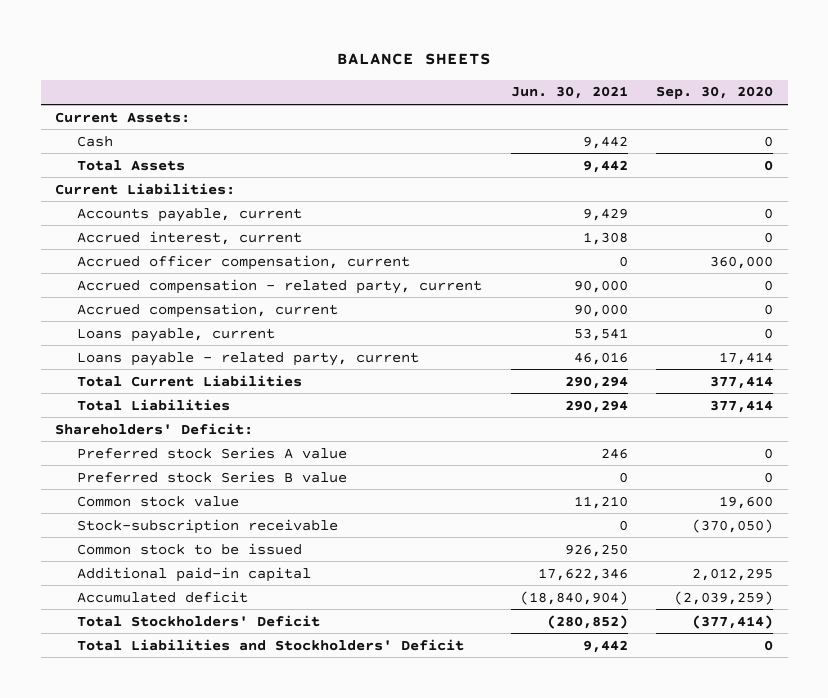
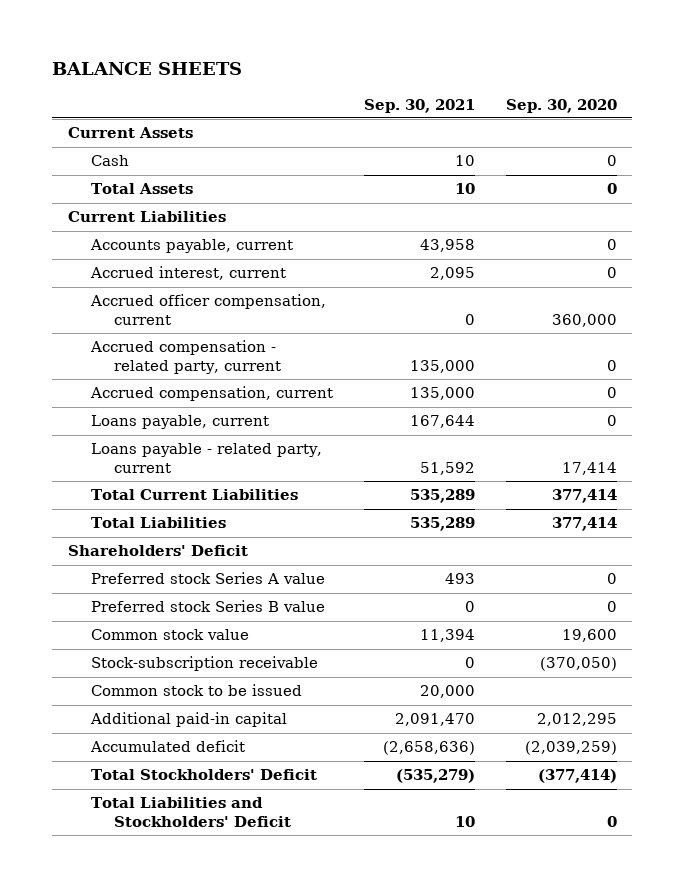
[510,86,628,100] Jun. 30, 2021 -> none
none -> [363,98,475,113] Sep. 30, 2021
[54,111,190,123] Current Assets: -> [67,127,193,139] Current Assets
[54,182,235,195] Current Liabilities: -> [67,211,226,223] Current Liabilities
[54,422,253,435] Shareholders' Deficit: -> [67,545,248,557] Shareholders' Deficit

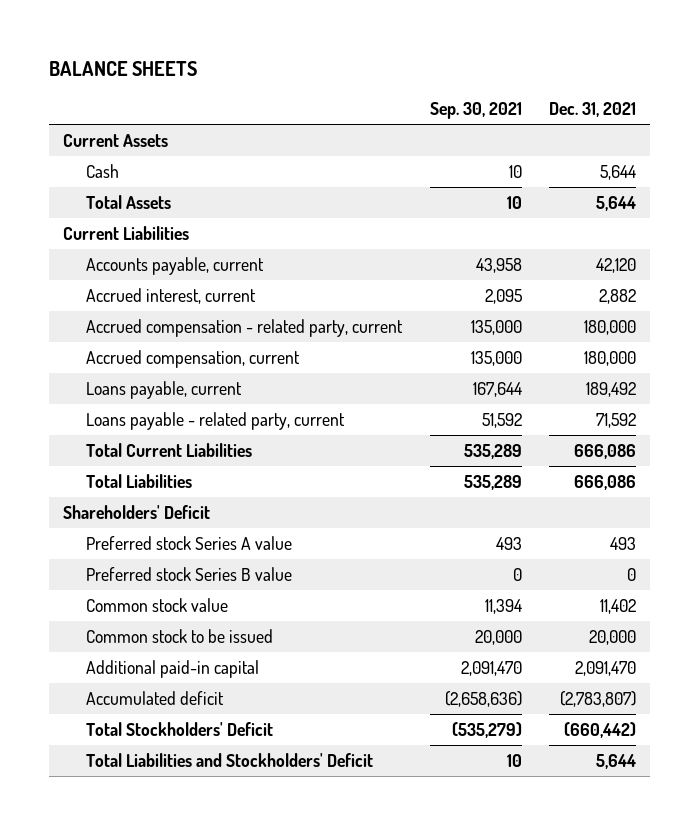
[505,98,617,113] Sep. 30, 2020 -> none
none -> [549,101,637,117] Dec. 31, 2021
[89,294,326,326] Accrued officer compensation, current -> none
[90,656,318,672] Stock-subscription receivable -> none

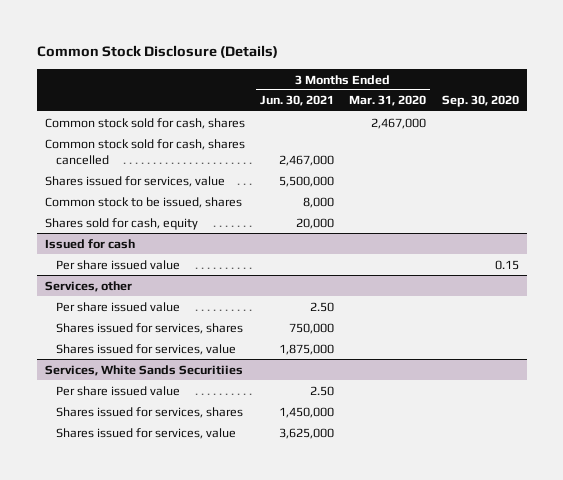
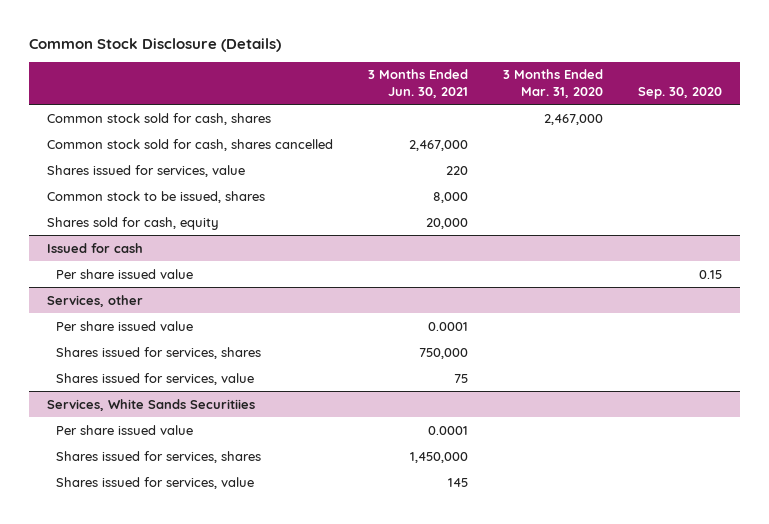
[278,175,334,187] 5,500,000 -> [445,165,468,175] 220
[309,301,334,312] 2.50 -> [427,321,468,331] 0.0001
[278,343,334,355] 1,875,000 -> [453,373,468,383] 75
[309,385,334,396] 2.50 -> [427,425,468,435] 0.0001
[278,427,334,439] 3,625,000 -> [447,477,468,487] 145

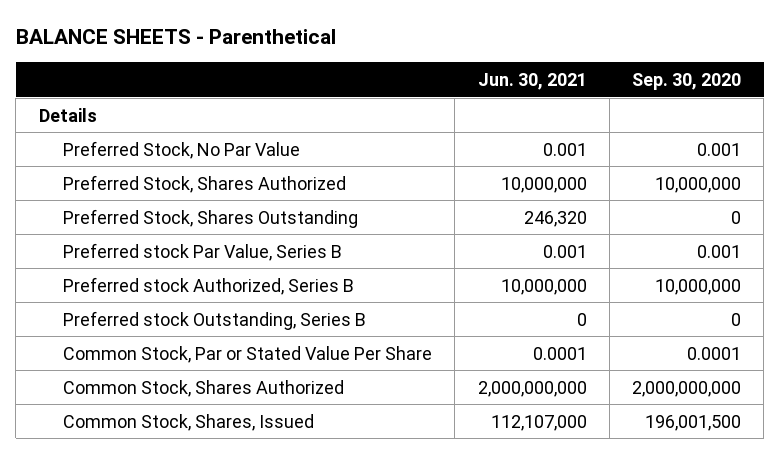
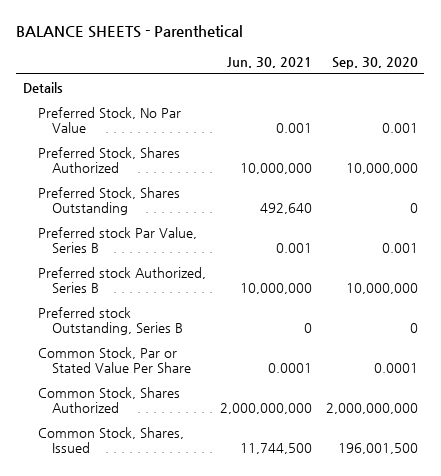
[523,210,587,227] 246,320 -> [259,202,312,214] 492,640
[490,414,587,431] 112,107,000 -> [239,442,312,454] 11,744,500

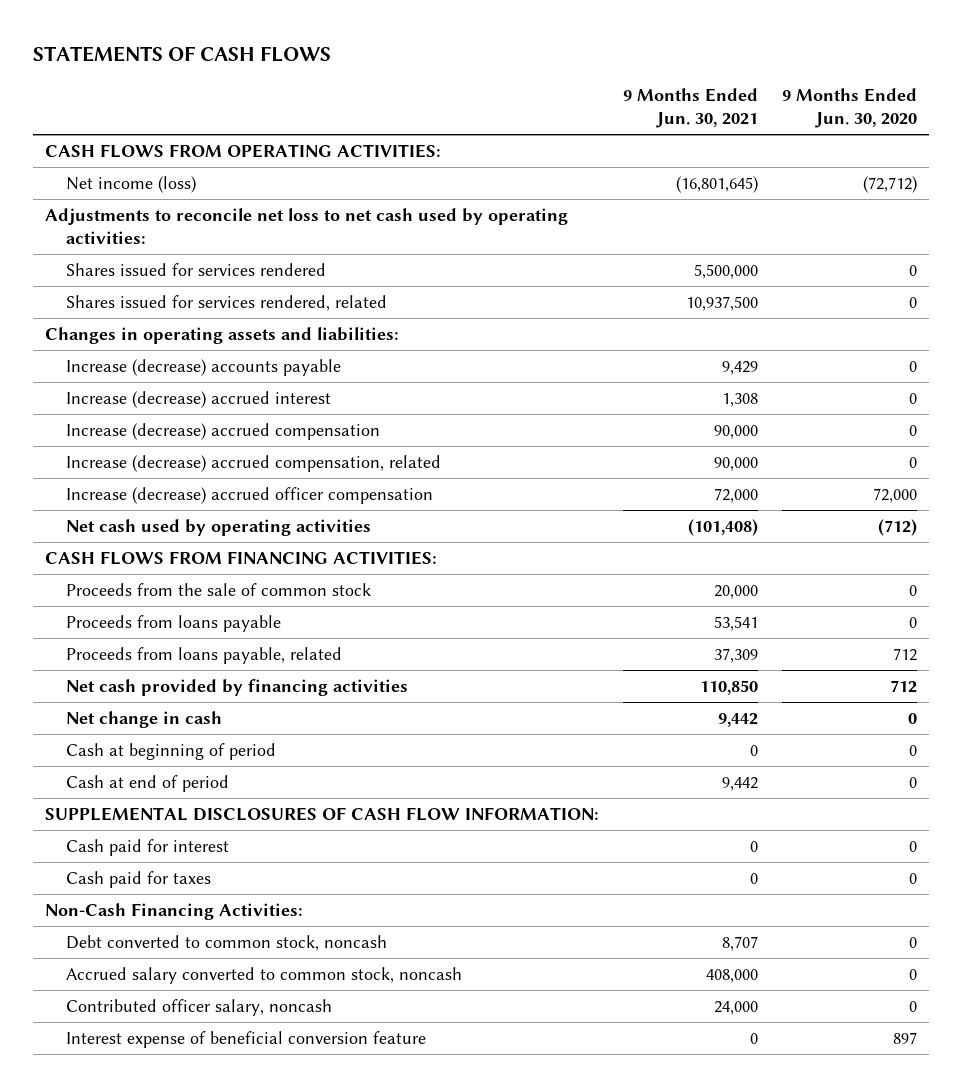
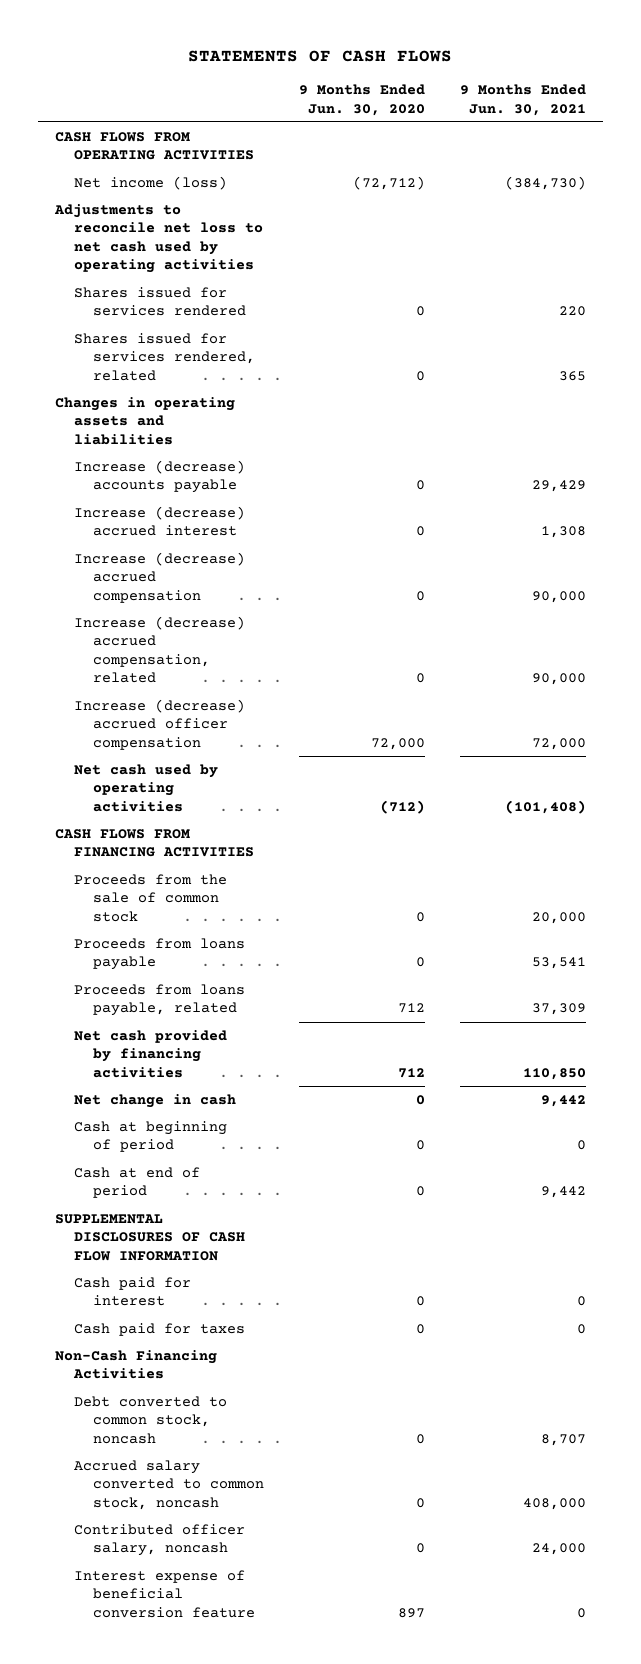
[45,143,442,158] CASH FLOWS FROM OPERATING ACTIVITIES: -> [55,132,255,161] CASH FLOWS FROM OPERATING ACTIVITIES
[676,175,759,193] (16,801,645) -> [504,176,586,191] (384,730)
[45,207,569,245] Adjustments to reconcile net loss to net cash used by operating activities: -> [54,204,264,274] Adjustments to reconcile net loss to net cash used by operating activities
[694,263,759,279] 5,500,000 -> [558,306,586,317] 220
[686,295,759,311] 10,937,500 -> [558,370,586,381] 365
[45,326,400,344] Changes in operating assets and liabilities: -> [55,397,236,445] Changes in operating assets and liabilities
[722,360,759,375] 9,429 -> [531,480,586,493] 29,429
[45,550,438,565] CASH FLOWS FROM FINANCING ACTIVITIES: -> [55,829,255,858] CASH FLOWS FROM FINANCING ACTIVITIES
[45,806,600,821] SUPPLEMENTAL DISCLOSURES OF CASH FLOW INFORMATION: -> [55,1214,246,1261] SUPPLEMENTAL DISCLOSURES OF CASH FLOW INFORMATION
[45,902,304,920] Non-Cash Financing Activities: -> [55,1350,218,1380] Non-Cash Financing Activities

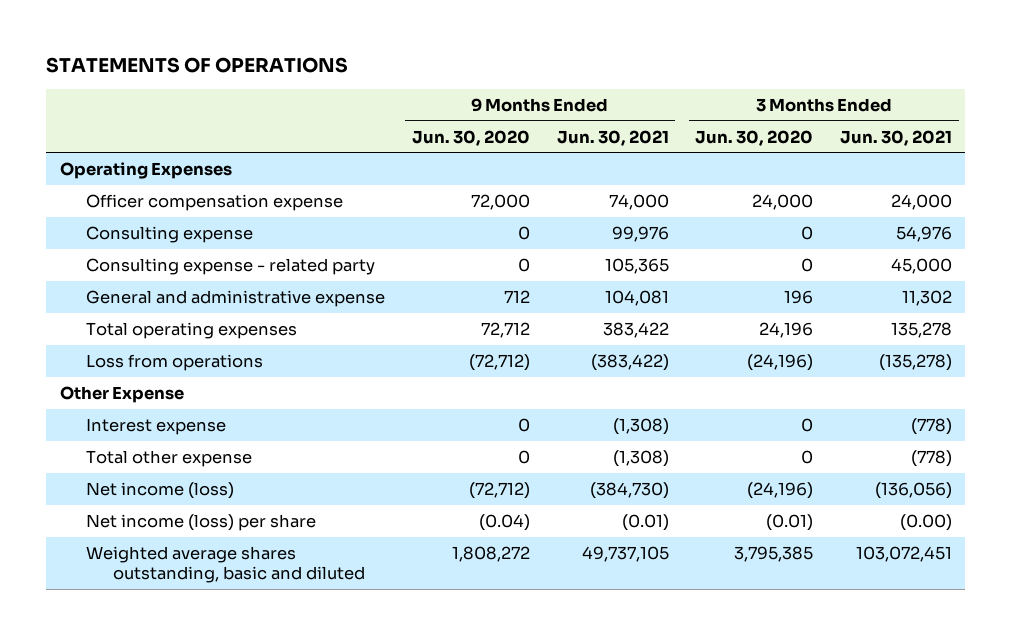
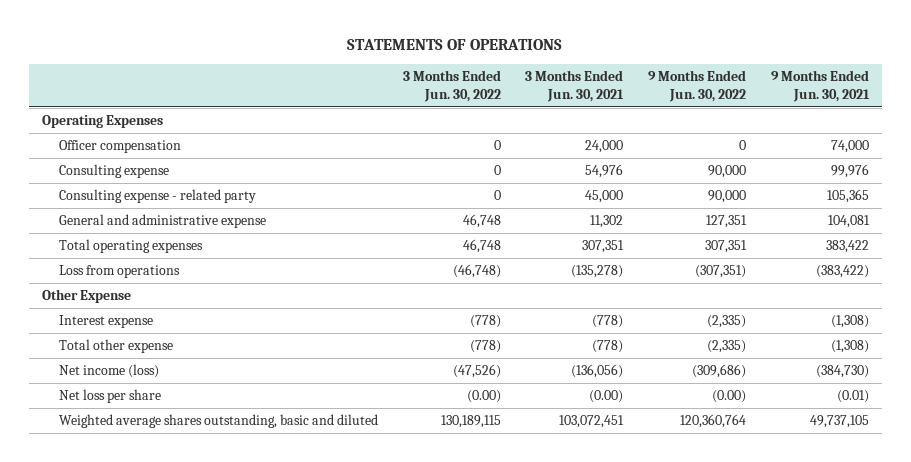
[412,129,531,146] Jun. 30, 2020 -> none
[695,129,814,146] Jun. 30, 2020 -> none
none -> [402,70,501,102] 3 Months Ended Jun. 30, 2022
none -> [648,70,747,102] 9 Months Ended Jun. 30, 2022
[86,193,344,211] Officer compensation expense -> [58,140,181,154] Officer compensation
[891,321,953,338] 135,278 -> [582,240,625,254] 307,351
[86,513,317,531] Net income (loss) per share -> [58,389,161,404] Net loss per share

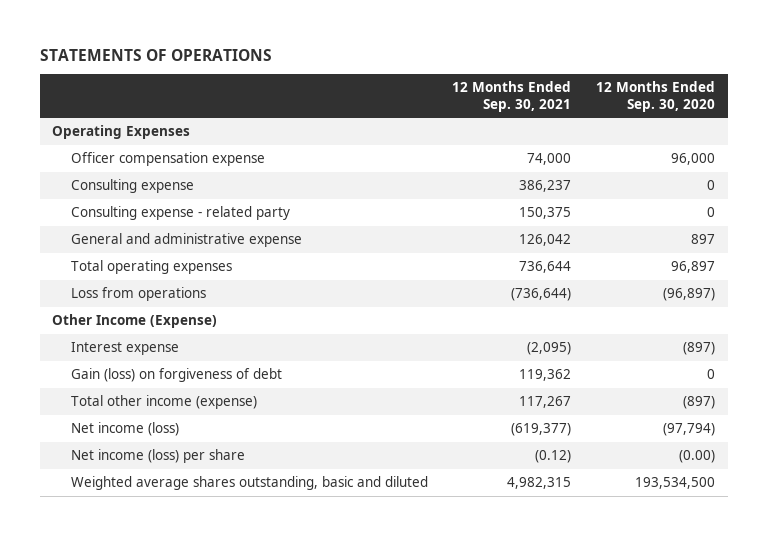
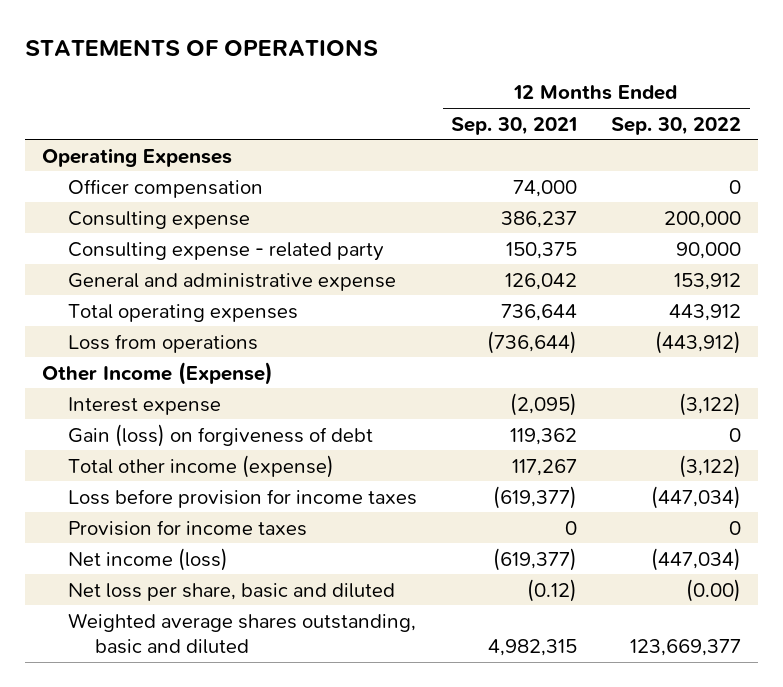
[596,81,716,112] 12 Months Ended Sep. 30, 2020 -> none
none -> [611,116,742,135] Sep. 30, 2022
[70,152,265,167] Officer compensation expense -> [68,178,264,198] Officer compensation
none -> [68,488,418,508] Loss before provision for income taxes
none -> [68,519,308,536] Provision for income taxes
[70,449,245,464] Net income (loss) per share -> [68,582,396,601] Net loss per share, basic and diluted

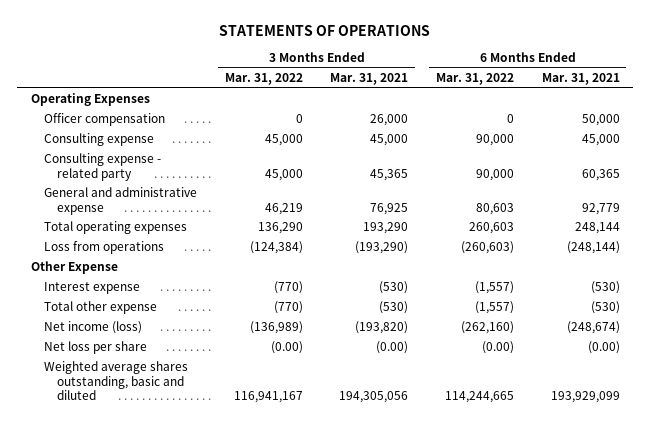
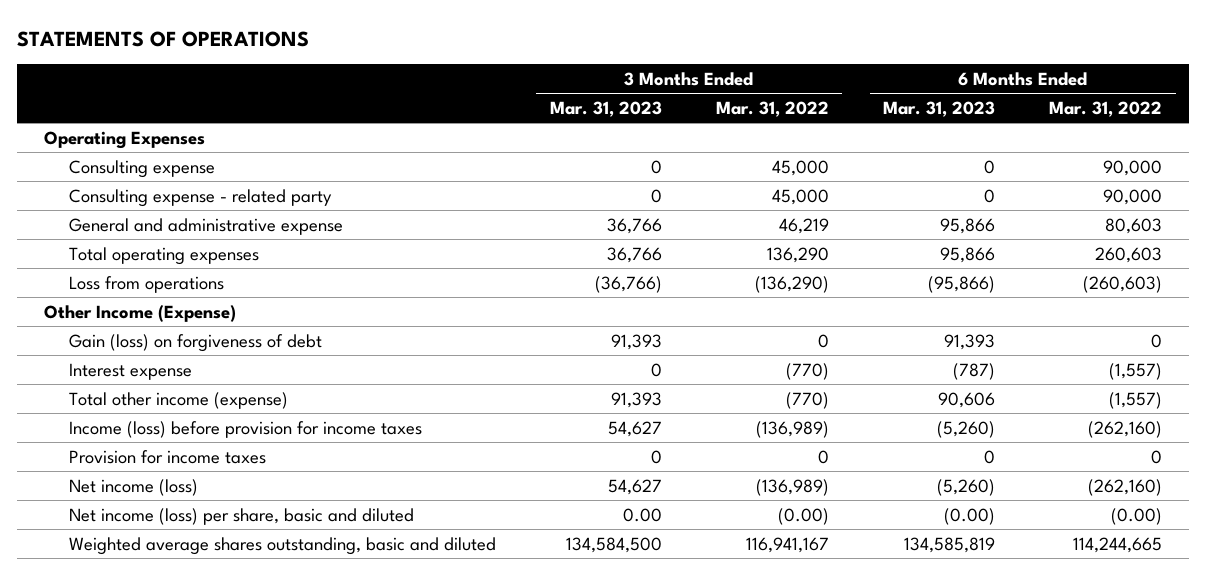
[330,73,409,86] Mar. 31, 2021 -> none
[541,73,620,86] Mar. 31, 2021 -> none
none -> [549,100,662,117] Mar. 31, 2023
none -> [883,100,996,117] Mar. 31, 2023
[44,113,166,127] Officer compensation -> none
[249,241,303,255] (124,384) -> [754,275,829,293] (136,290)
[31,261,119,275] Other Expense -> [43,304,236,322] Other Income (Expense)
none -> [68,333,322,352] Gain (loss) on forgiveness of debt
[44,301,158,315] Total other expense -> [68,391,288,409] Total other income (expense)
none -> [68,420,422,438] Income (loss) before provision for income taxes
none -> [68,449,266,464] Provision for income taxes
[44,341,148,355] Net loss per share -> [68,507,414,525] Net income (loss) per share, basic and diluted

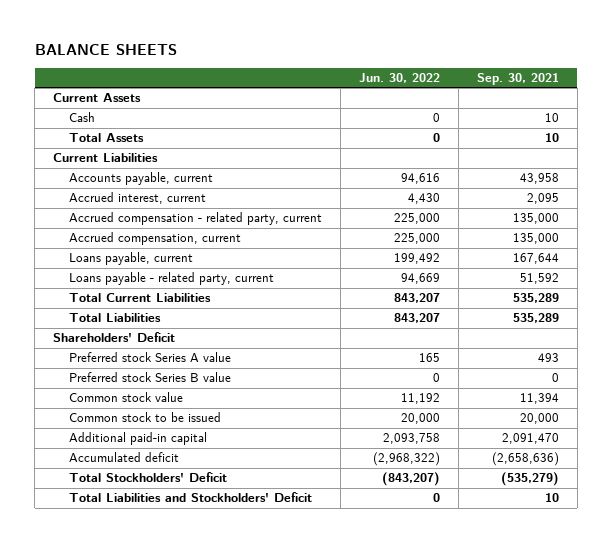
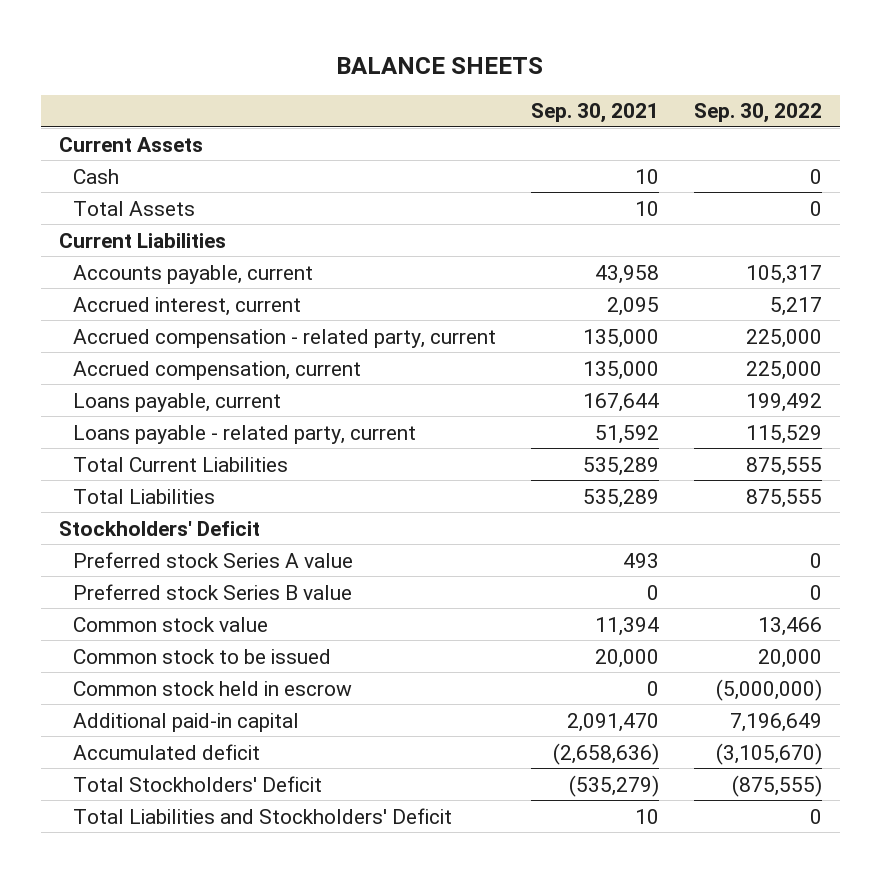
[358,73,440,84] Jun. 30, 2022 -> none
none -> [694,103,823,124] Sep. 30, 2022
[53,332,176,343] Shareholders' Deficit -> [58,520,260,536] Stockholders' Deficit
none -> [73,680,353,696] Common stock held in escrow

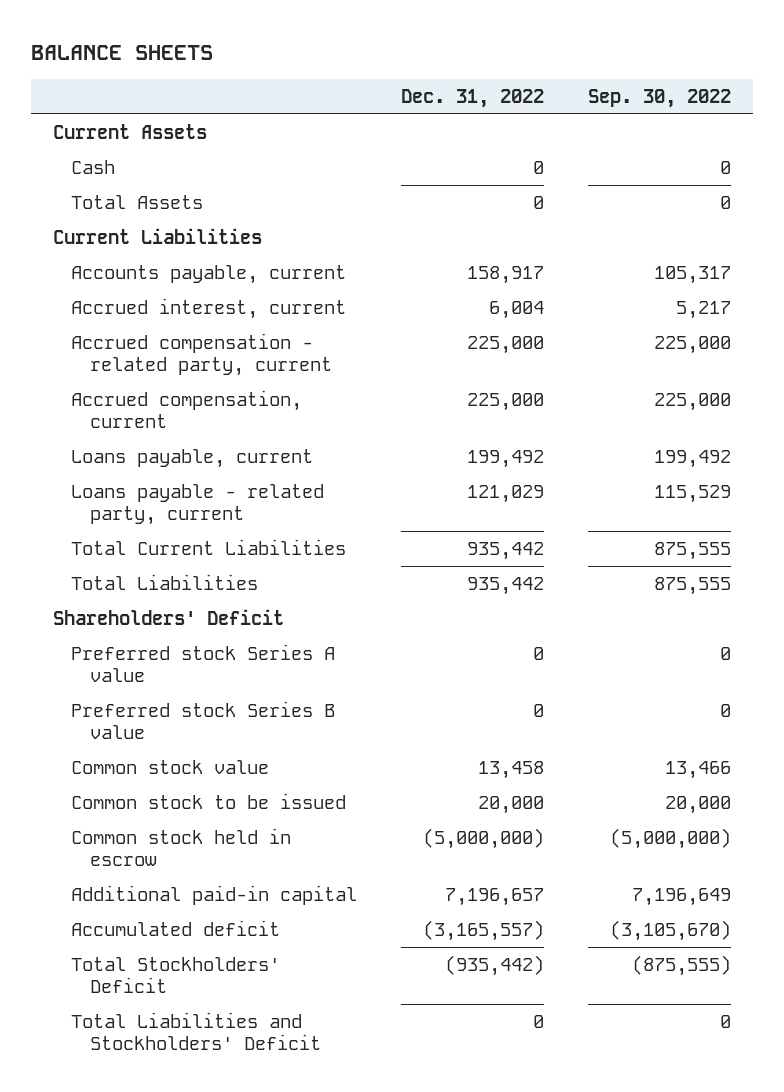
[531,103,660,124] Sep. 30, 2021 -> none
none -> [401,89,545,109] Dec. 31, 2022
[58,520,260,536] Stockholders' Deficit -> [53,608,285,625] Shareholders' Deficit

